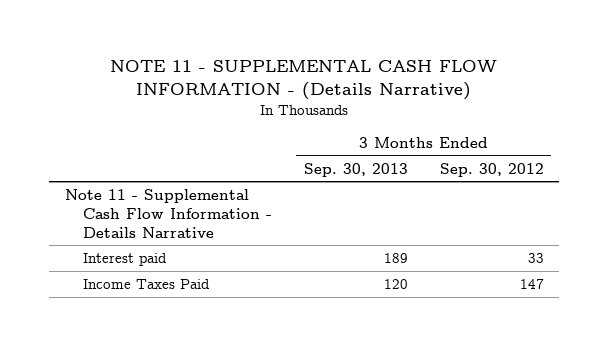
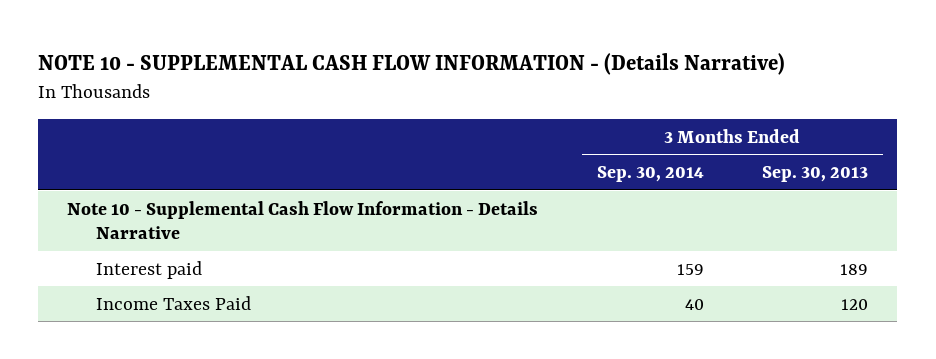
[110,60,498,101] NOTE 11 - SUPPLEMENTAL CASH FLOW INFORMATION - (Details Narrative) -> [38,53,786,76] NOTE 10 - SUPPLEMENTAL CASH FLOW INFORMATION - (Details Narrative)
[439,162,544,177] Sep. 30, 2012 -> none
none -> [596,166,704,183] Sep. 30, 2014
[64,188,273,238] Note 11 - Supplemental Cash Flow Information - Details Narrative -> [67,200,539,239] Note 10 - Supplemental Cash Flow Information - Details Narrative

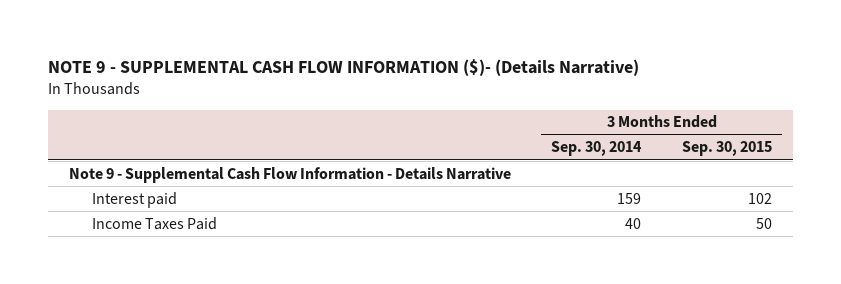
[38,53,786,76] NOTE 10 - SUPPLEMENTAL CASH FLOW INFORMATION - (Details Narrative) -> [48,58,640,76] NOTE 9 - SUPPLEMENTAL CASH FLOW INFORMATION ($)- (Details Narrative)
[762,166,869,183] Sep. 30, 2013 -> none
none -> [682,141,773,157] Sep. 30, 2015
[67,200,539,239] Note 10 - Supplemental Cash Flow Information - Details Narrative -> [68,166,511,183] Note 9 - Supplemental Cash Flow Information - Details Narrative

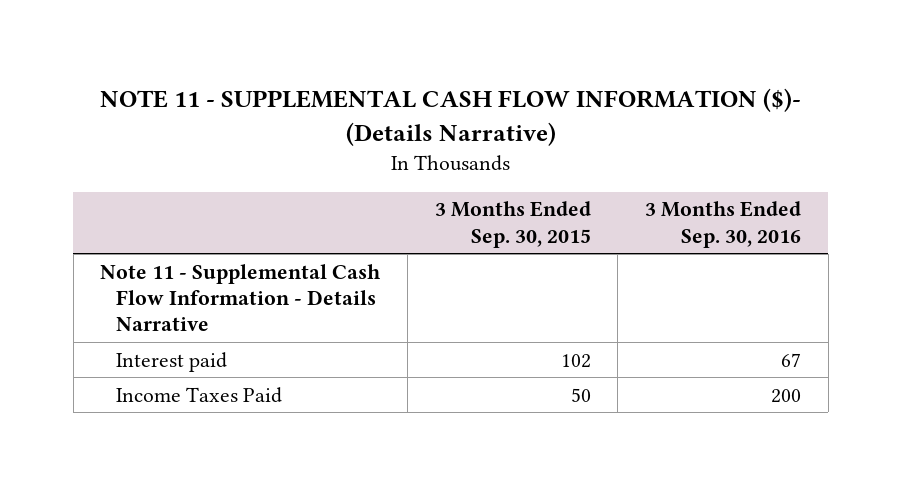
[48,58,640,76] NOTE 9 - SUPPLEMENTAL CASH FLOW INFORMATION ($)- (Details Narrative) -> [99,87,801,146] NOTE 11 - SUPPLEMENTAL CASH FLOW INFORMATION ($)- (Details Narrative)
[551,141,643,157] Sep. 30, 2014 -> none
none -> [645,201,802,248] 3 Months Ended Sep. 30, 2016
[68,166,511,183] Note 9 - Supplemental Cash Flow Information - Details Narrative -> [100,263,382,332] Note 11 - Supplemental Cash Flow Information - Details Narrative

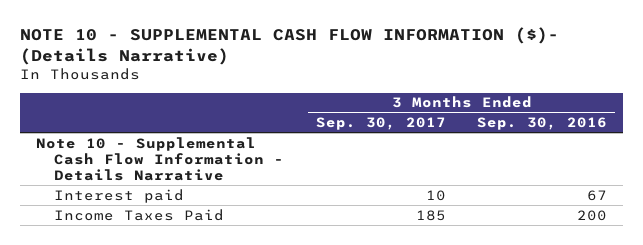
[99,87,801,146] NOTE 11 - SUPPLEMENTAL CASH FLOW INFORMATION ($)- (Details Narrative) -> [19,27,559,66] NOTE 10 - SUPPLEMENTAL CASH FLOW INFORMATION ($)- (Details Narrative)
[434,201,591,248] 3 Months Ended Sep. 30, 2015 -> none
none -> [315,116,446,130] Sep. 30, 2017
[100,263,382,332] Note 11 - Supplemental Cash Flow Information - Details Narrative -> [35,136,285,181] Note 10 - Supplemental Cash Flow Information - Details Narrative

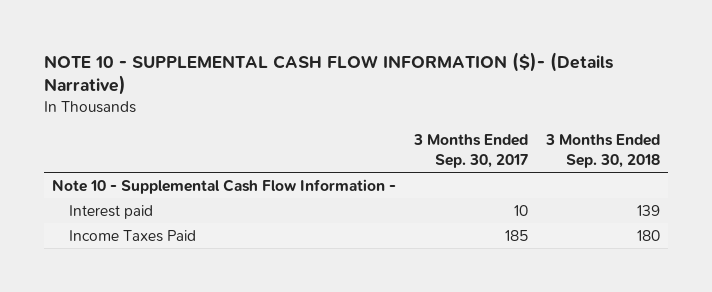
[477,116,608,130] Sep. 30, 2016 -> none
none -> [544,134,660,168] 3 Months Ended Sep. 30, 2018
[35,136,285,181] Note 10 - Supplemental Cash Flow Information - Details Narrative -> [52,178,397,194] Note 10 - Supplemental Cash Flow Information -

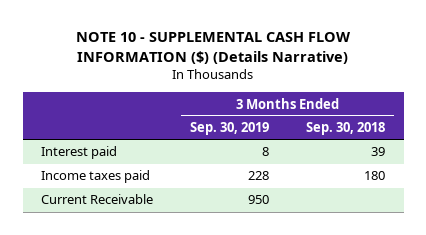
[43,51,613,96] NOTE 10 - SUPPLEMENTAL CASH FLOW INFORMATION ($)- (Details Narrative) -> [76,32,352,65] NOTE 10 - SUPPLEMENTAL CASH FLOW INFORMATION ($) (Details Narrative)
[412,134,528,168] 3 Months Ended Sep. 30, 2017 -> none
none -> [190,122,270,136] Sep. 30, 2019
[52,178,397,194] Note 10 - Supplemental Cash Flow Information - -> none
[636,204,660,216] 139 -> [371,147,386,157] 39
[68,229,196,242] Income Taxes Paid -> [41,170,151,184] Income taxes paid
none -> [41,194,154,205] Current Receivable

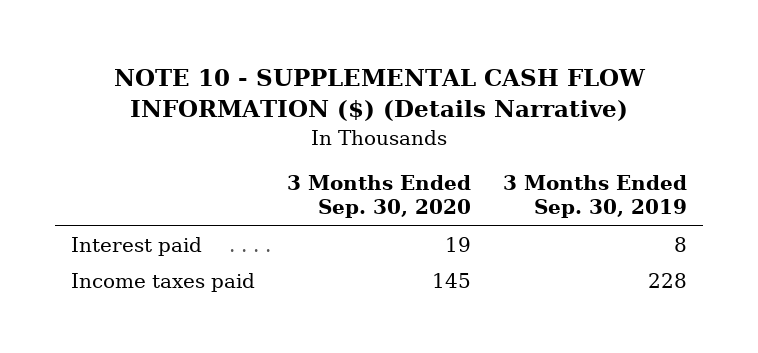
[306,122,386,136] Sep. 30, 2018 -> none
none -> [287,175,472,219] 3 Months Ended Sep. 30, 2020
[41,194,154,205] Current Receivable -> none

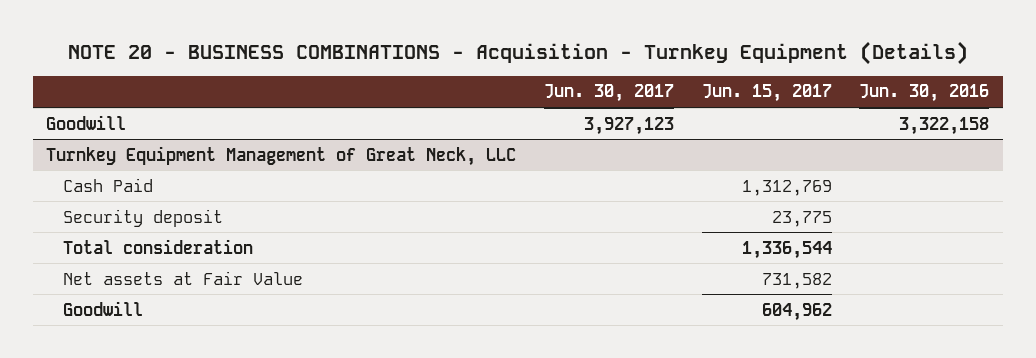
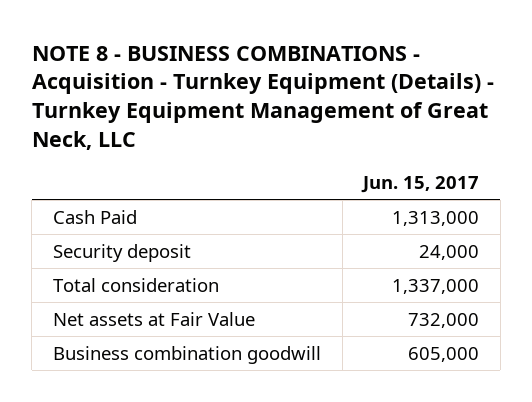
[67,40,968,65] NOTE 20 - BUSINESS COMBINATIONS - Acquisition - Turnkey Equipment (Details) -> [31,45,494,150] NOTE 8 - BUSINESS COMBINATIONS - Acquisition - Turnkey Equipment (Details) - Turnkey Equipment Management of Great Neck, LLC
[544,84,675,103] Jun. 30, 2017 -> none
[859,84,990,103] Jun. 30, 2016 -> none
[46,114,127,130] Goodwill -> none
[46,145,517,166] Turnkey Equipment Management of Great Neck, LLC -> none
[62,300,143,316] Goodwill -> none
[741,179,832,196] 1,312,769 -> [392,210,480,226] 1,313,000
[771,210,832,227] 23,775 -> [419,244,480,260] 24,000
[741,240,832,259] 1,336,544 -> [392,278,480,294] 1,337,000
[761,272,832,289] 731,582 -> [408,312,480,328] 732,000
none -> [53,345,322,364] Business combination goodwill

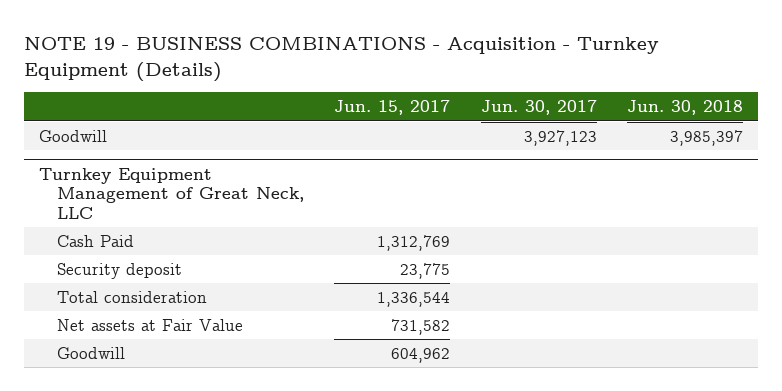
[31,45,494,150] NOTE 8 - BUSINESS COMBINATIONS - Acquisition - Turnkey Equipment (Details) - Turnkey Equipment Management of Great Neck, LLC -> [24,36,660,82] NOTE 19 - BUSINESS COMBINATIONS - Acquisition - Turnkey Equipment (Details)
none -> [480,100,597,116] Jun. 30, 2017
none -> [626,100,743,116] Jun. 30, 2018
[53,345,322,364] Business combination goodwill -> none
none -> [39,129,108,142] Goodwill
none -> [39,167,305,219] Turnkey Equipment Management of Great Neck, LLC
[392,210,480,226] 1,313,000 -> [377,234,451,251] 1,312,769
[419,244,480,260] 24,000 -> [400,262,451,279] 23,775
[392,278,480,294] 1,337,000 -> [377,291,451,307] 1,336,544
[408,312,480,328] 732,000 -> [391,318,451,335] 731,582
none -> [57,346,126,359] Goodwill

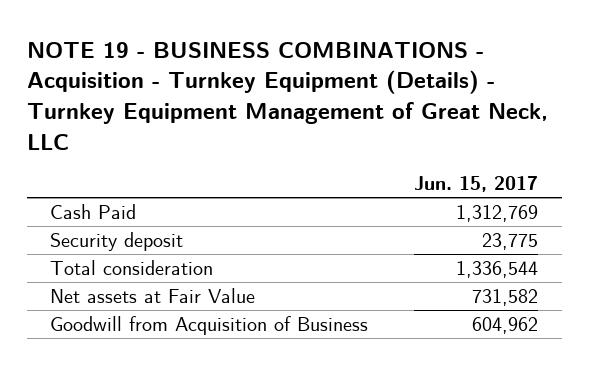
[24,36,660,82] NOTE 19 - BUSINESS COMBINATIONS - Acquisition - Turnkey Equipment (Details) -> [26,41,548,150] NOTE 19 - BUSINESS COMBINATIONS - Acquisition - Turnkey Equipment (Details) - Turnkey Equipment Management of Great Neck, LLC
[480,100,597,116] Jun. 30, 2017 -> none
[626,100,743,116] Jun. 30, 2018 -> none
[39,129,108,142] Goodwill -> none
[39,167,305,219] Turnkey Equipment Management of Great Neck, LLC -> none
[57,346,126,359] Goodwill -> [50,315,369,335] Goodwill from Acquisition of Business

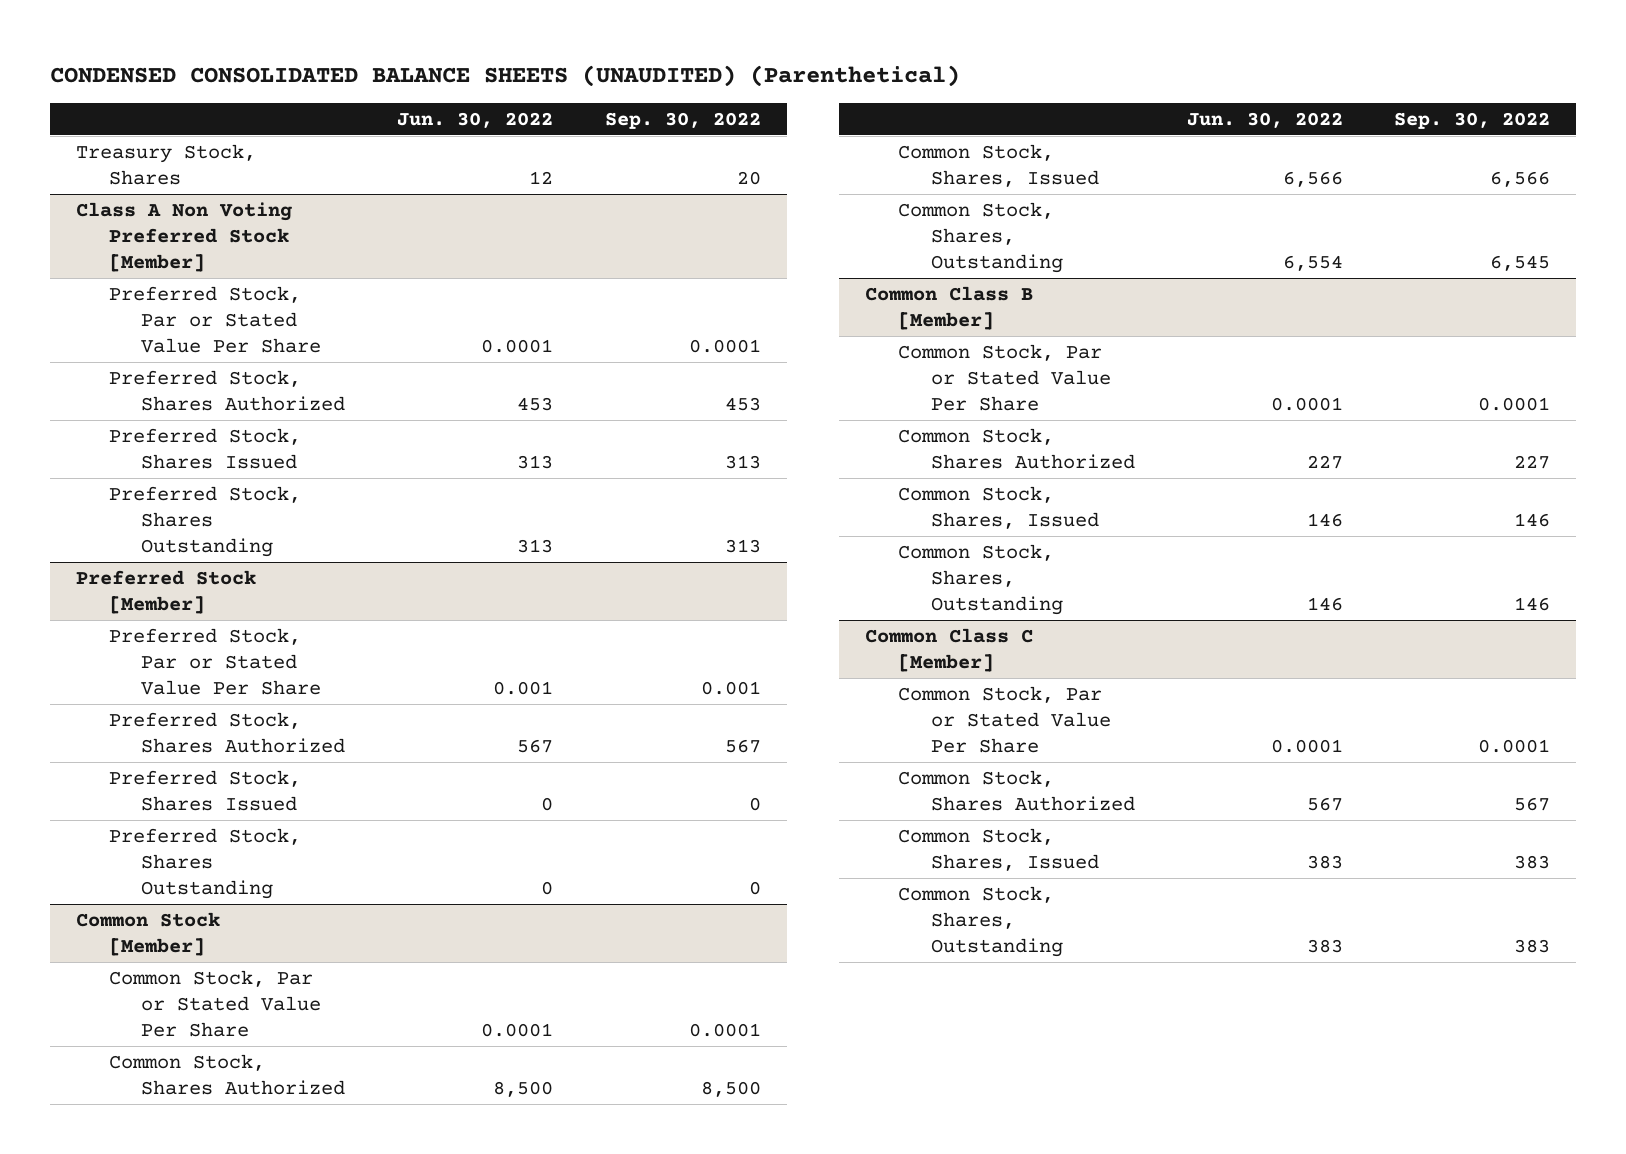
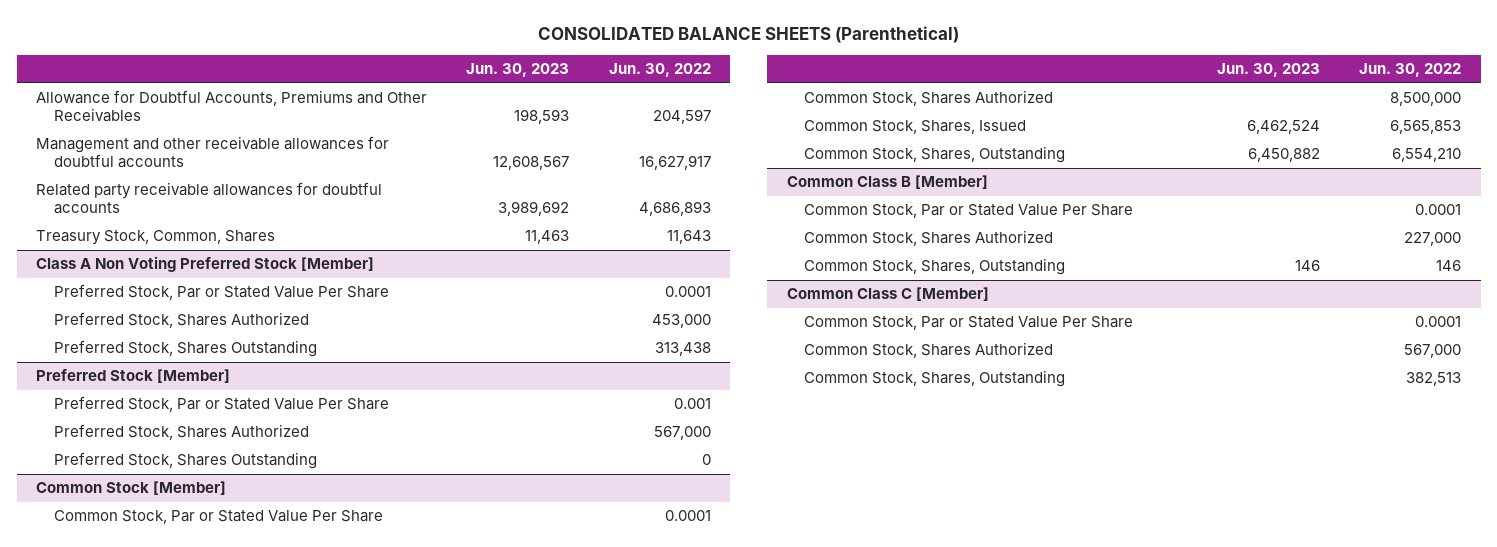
[49,64,960,87] CONDENSED CONSOLIDATED BALANCE SHEETS (UNAUDITED) (Parenthetical) -> [537,25,959,43] CONSOLIDATED BALANCE SHEETS (Parenthetical)
[605,111,762,129] Sep. 30, 2022 -> none
none -> [466,62,570,77] Jun. 30, 2023
none -> [36,90,428,123] Allowance for Doubtful Accounts, Premiums and Other Receivables
none -> [36,136,390,169] Management and other receivable allowances for doubtful accounts
none -> [36,182,383,215] Related party receivable allowances for doubtful accounts
[75,144,256,185] Treasury Stock, Shares -> [36,230,276,246] Treasury Stock, Common, Shares
[529,170,554,184] 12 -> [666,230,711,245] 11,643
[108,428,301,469] Preferred Stock, Shares Issued -> none
[517,396,554,411] 453 -> [651,314,711,329] 453,000
[517,538,554,553] 313 -> [654,342,711,357] 313,438
[108,770,301,811] Preferred Stock, Shares Issued -> none
[517,738,554,753] 567 -> [653,426,711,441] 567,000
[493,1080,554,1097] 8,500 -> [1390,92,1462,107] 8,500,000
[1282,170,1343,187] 6,566 -> [1390,120,1462,135] 6,565,853
[1282,254,1343,271] 6,554 -> [1392,148,1462,163] 6,554,210
[897,486,1099,529] Common Stock, Shares, Issued -> none
[1306,454,1343,469] 227 -> [1404,232,1462,247] 227,000
[897,828,1099,871] Common Stock, Shares, Issued -> none
[1306,796,1343,811] 567 -> [1404,344,1462,359] 567,000
[1306,938,1343,953] 383 -> [1406,372,1462,387] 382,513

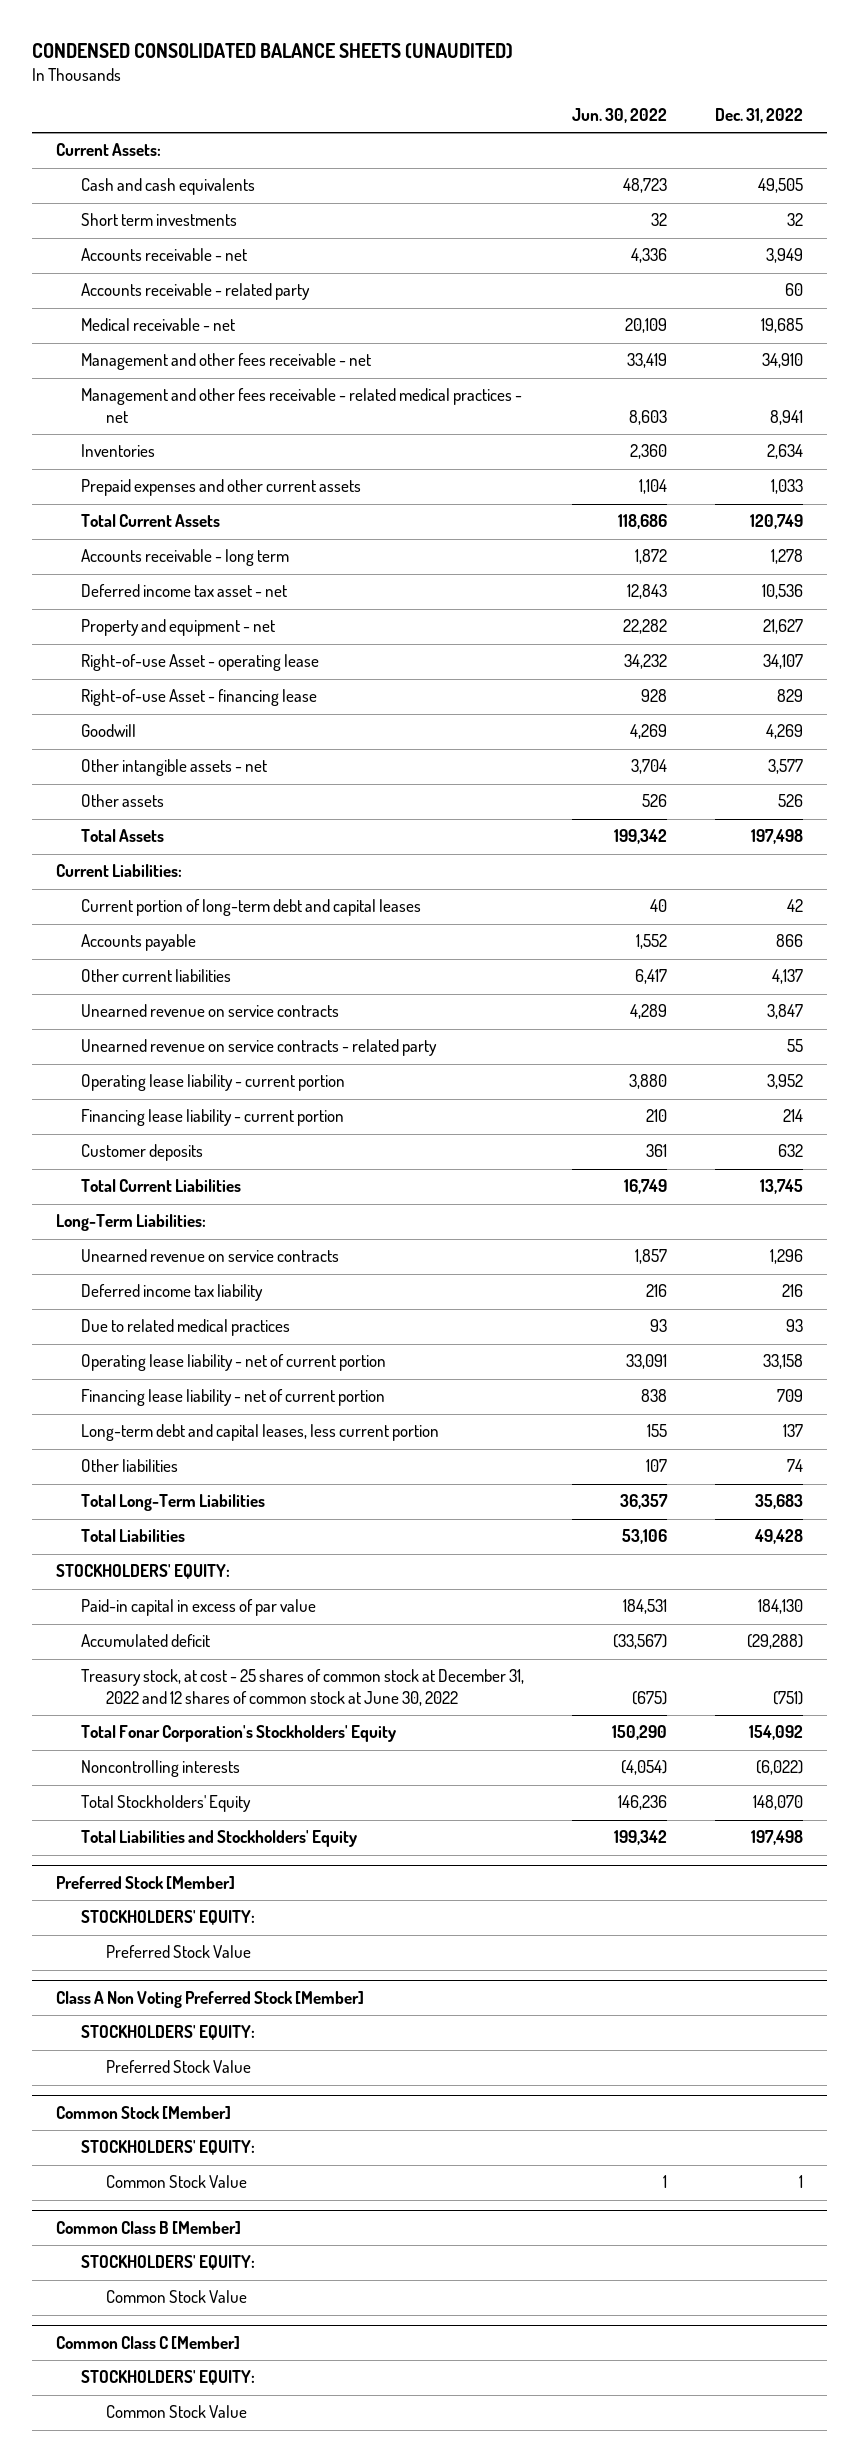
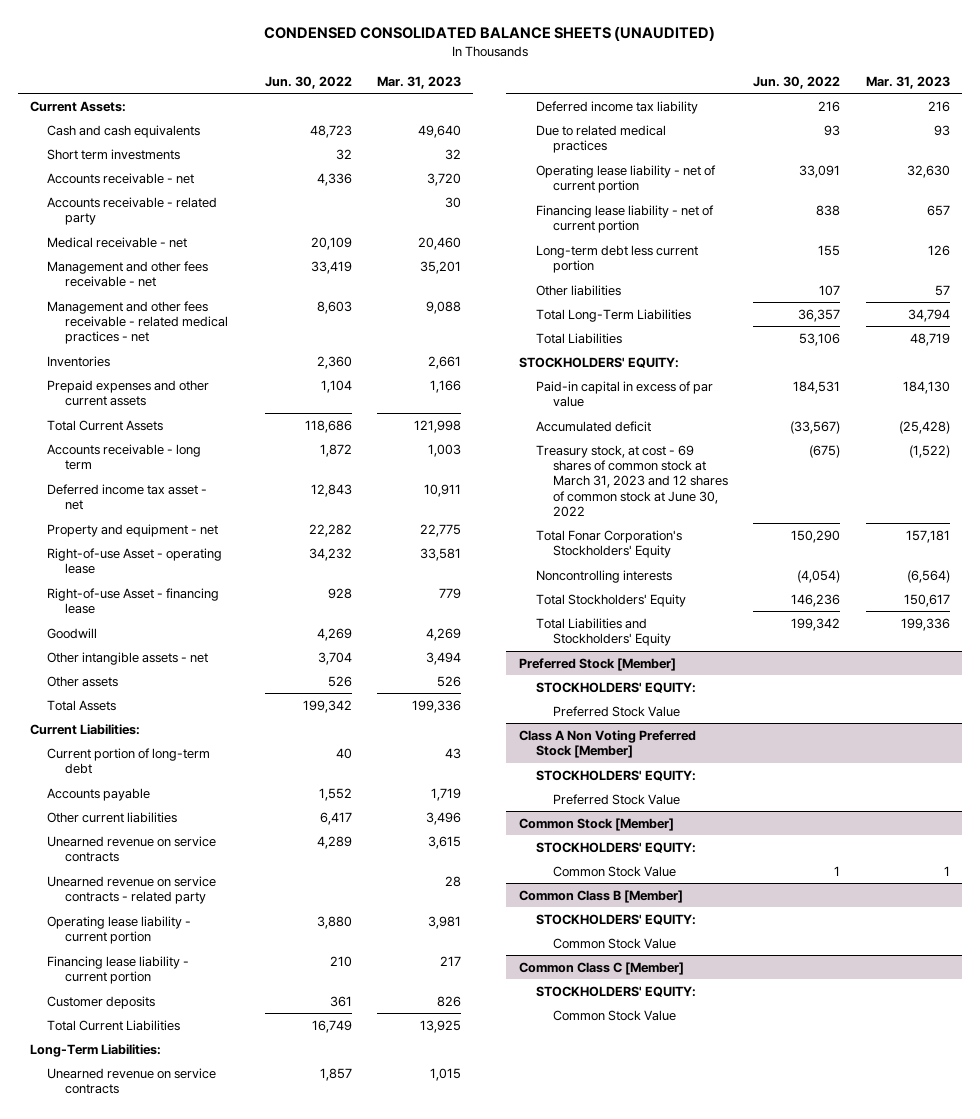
[715,108,804,124] Dec. 31, 2022 -> none
none -> [376,75,461,89] Mar. 31, 2023
[81,899,422,917] Current portion of long-term debt and capital leases -> [47,747,211,775] Current portion of long-term debt
[81,1424,440,1442] Long-term debt and capital leases, less current portion -> [536,244,699,274] Long-term debt less current portion
[81,1669,525,1706] Treasury stock, at cost - 25 shares of common stock at December 31, 2022 and 12 shares of common stock at June 30, 2022 -> [536,444,729,517] Treasury stock, at cost - 69 shares of common stock at March 31, 2023 and 12 shares of common stock at June 30, 2022

